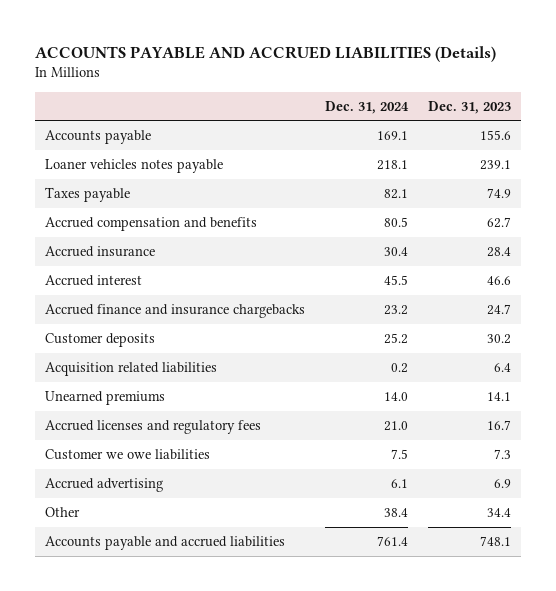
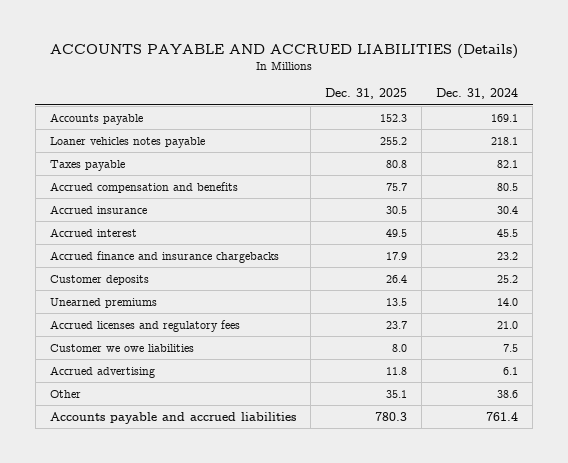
[428,100,512,114] Dec. 31, 2023 -> none
none -> [325,88,408,100] Dec. 31, 2025
[45,362,218,377] Acquisition related liabilities -> none
[384,508,409,518] 38.4 -> [497,389,519,398] 38.6

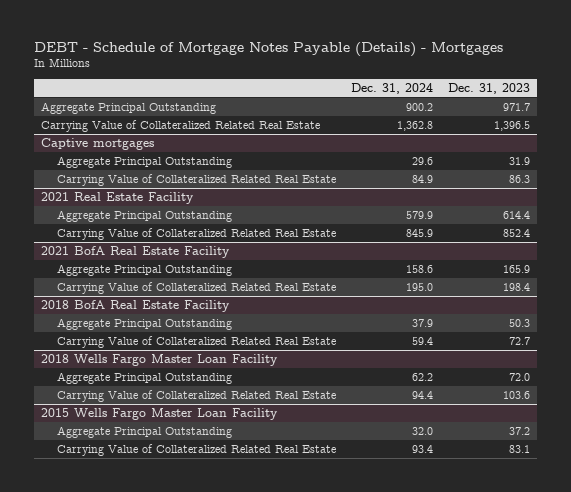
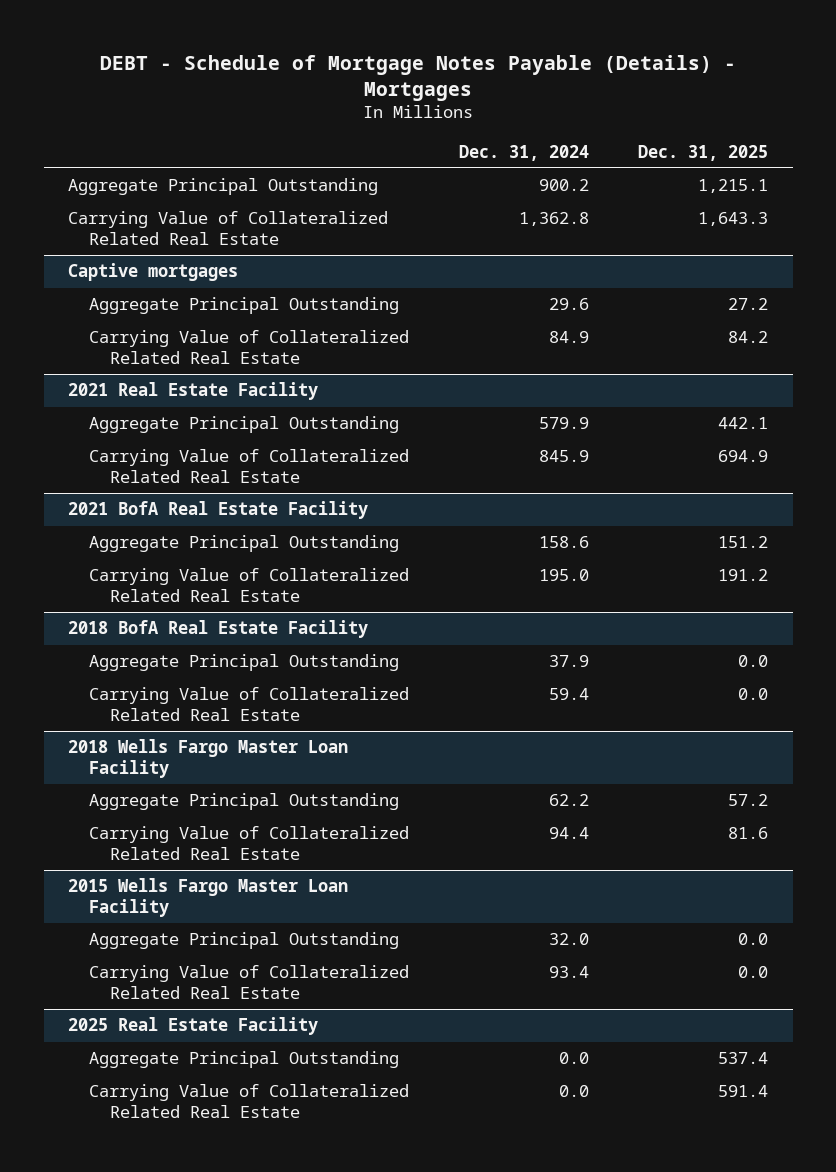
[447,82,530,94] Dec. 31, 2023 -> none
none -> [638,144,769,161] Dec. 31, 2025
none -> [68,1017,319,1036] 2025 Real Estate Facility
none -> [89,1051,400,1069] Aggregate Principal Outstanding
none -> [89,1084,410,1118] Carrying Value of Collateralized Related Real Estate

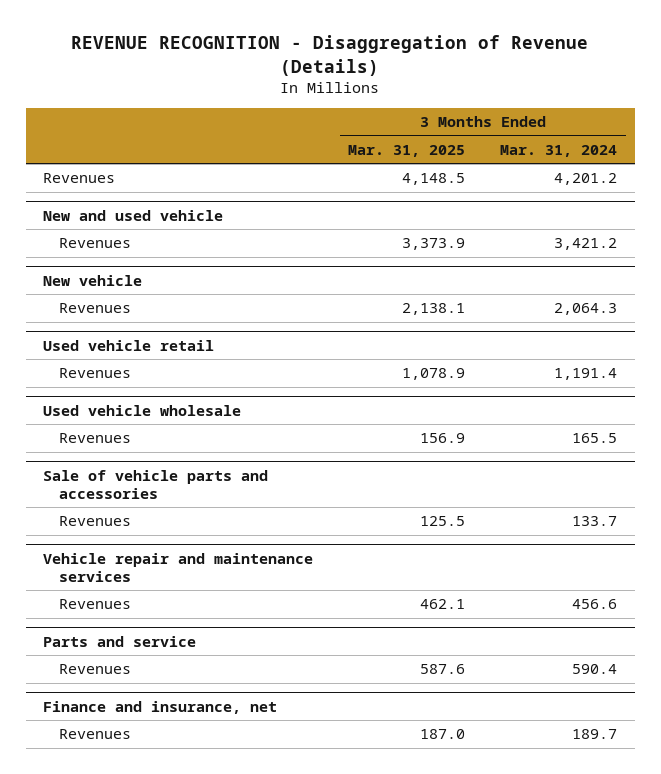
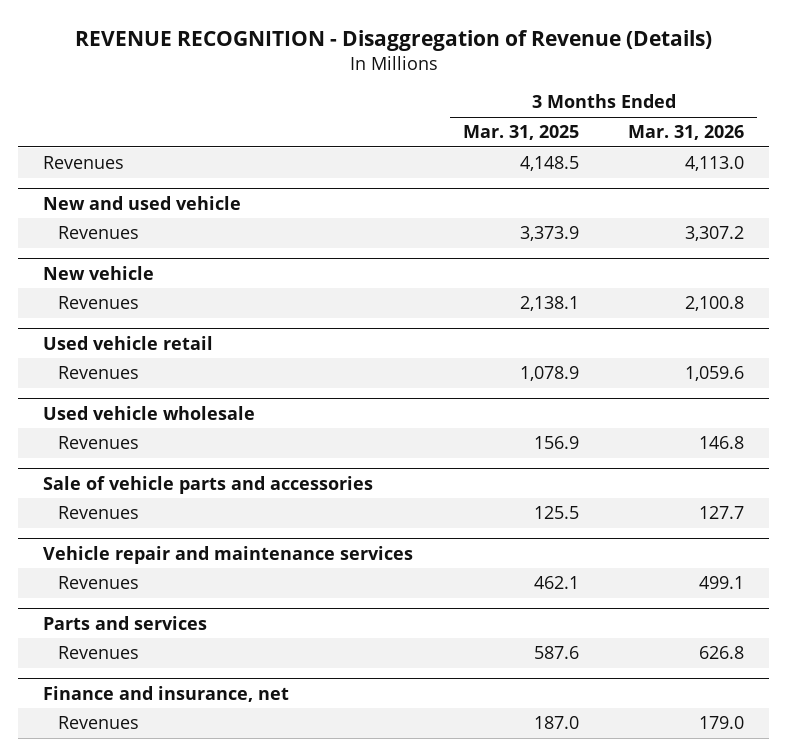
[500,145,618,158] Mar. 31, 2024 -> none
none -> [628,125,745,141] Mar. 31, 2026
[43,635,197,647] Parts and service -> [42,615,207,630] Parts and services

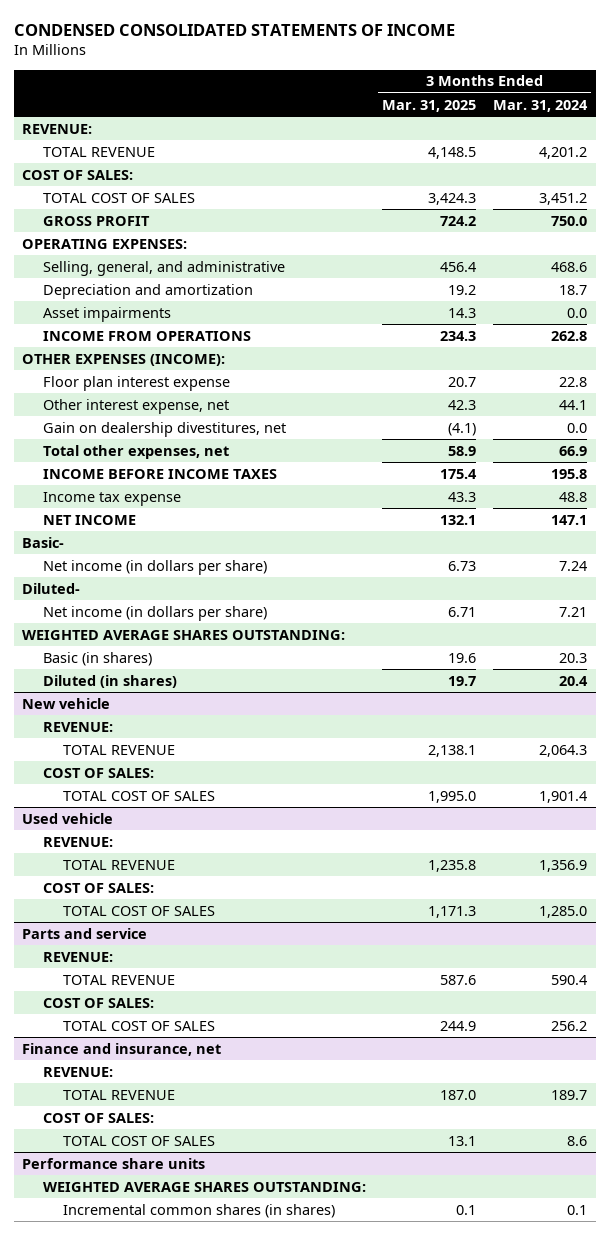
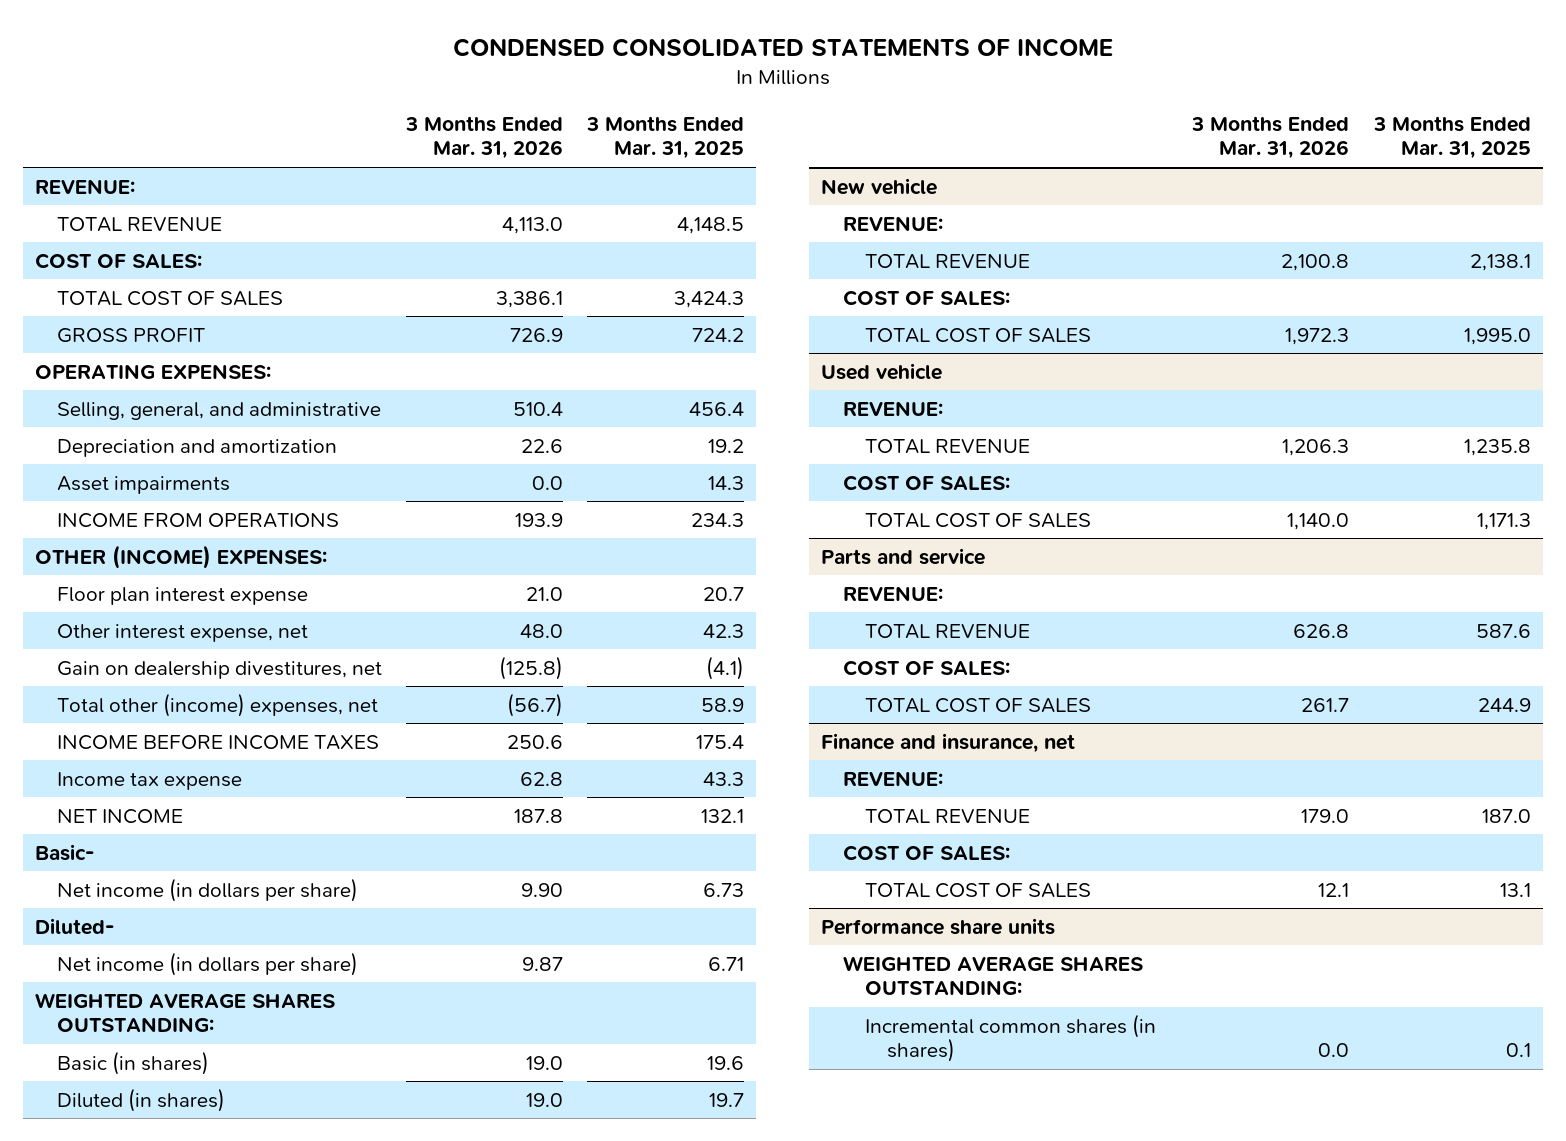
[493,99,589,112] Mar. 31, 2024 -> none
none -> [405,116,564,160] 3 Months Ended Mar. 31, 2026
[22,353,226,366] OTHER EXPENSES (INCOME): -> [35,544,328,569] OTHER (INCOME) EXPENSES:
[42,444,229,459] Total other expenses, net -> [56,692,378,717] Total other (income) expenses, net

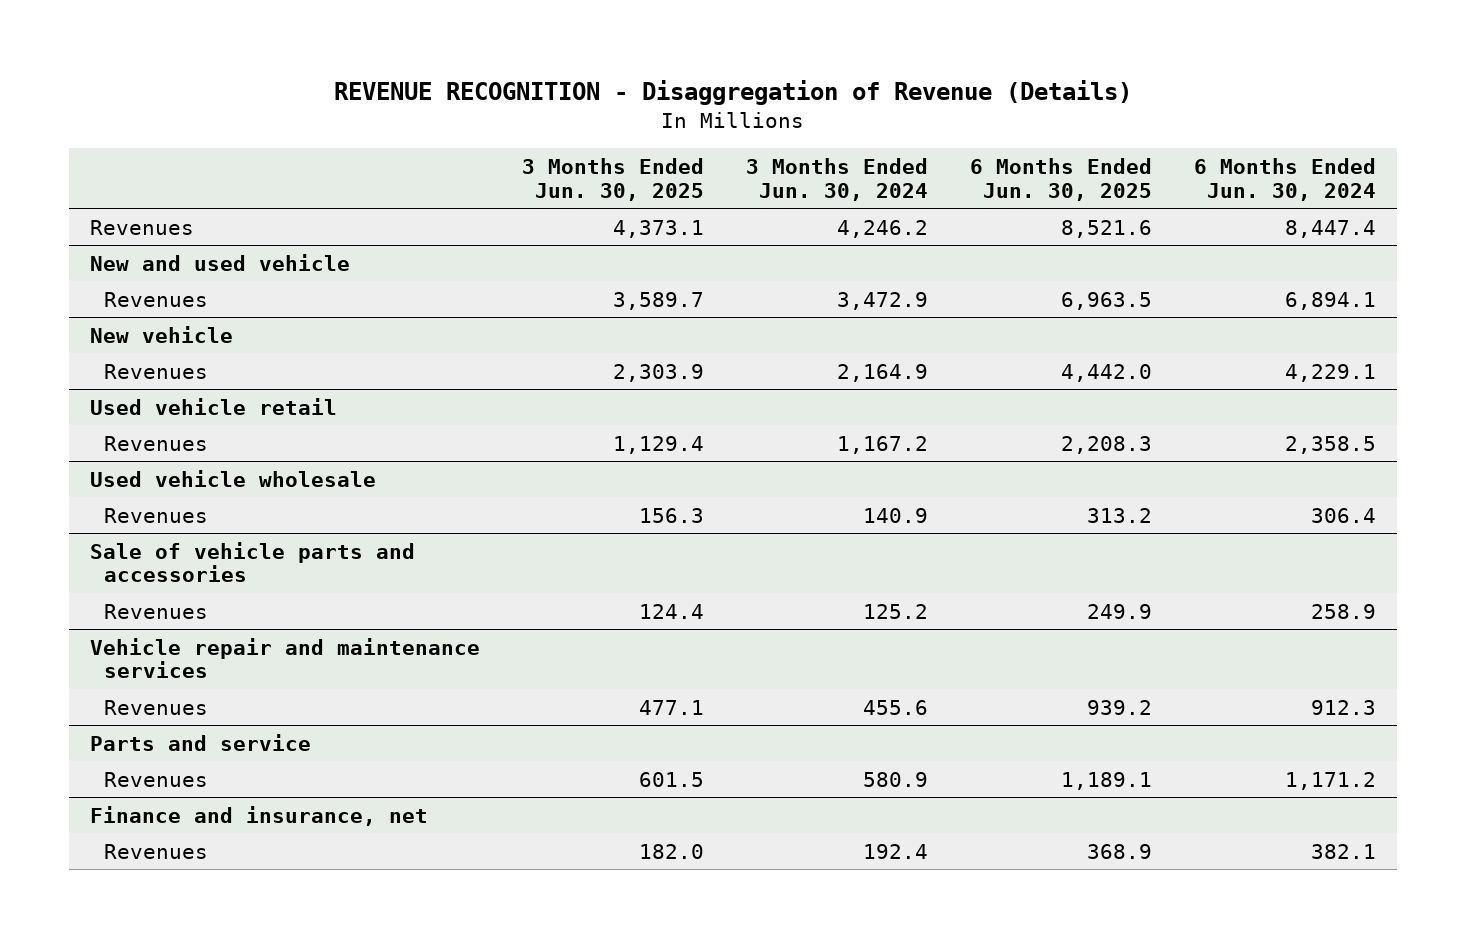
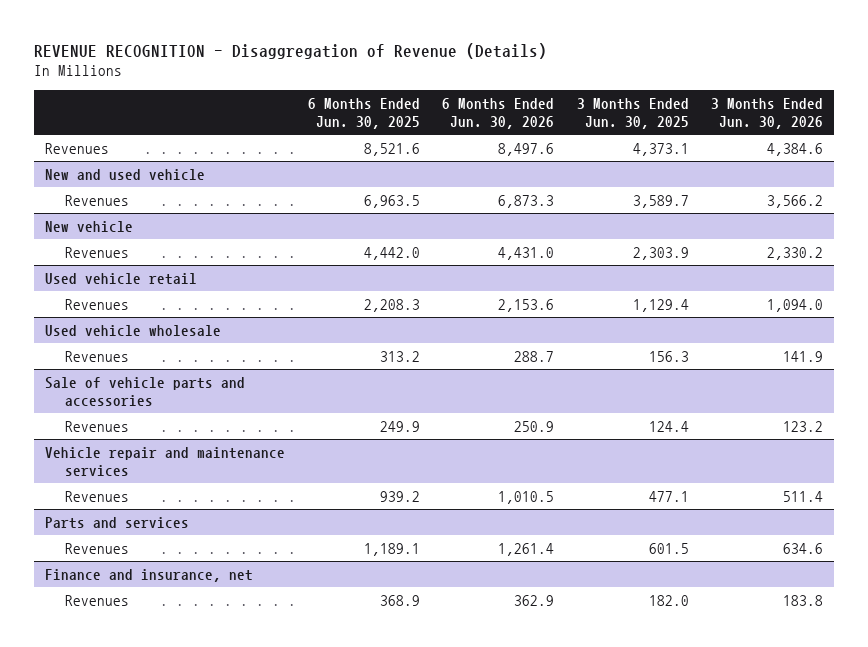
[745,157,928,201] 3 Months Ended Jun. 30, 2024 -> none
[1193,157,1376,201] 6 Months Ended Jun. 30, 2024 -> none
none -> [442,97,555,129] 6 Months Ended Jun. 30, 2026
none -> [711,97,824,129] 3 Months Ended Jun. 30, 2026
[89,733,311,751] Parts and service -> [45,516,190,529] Parts and services

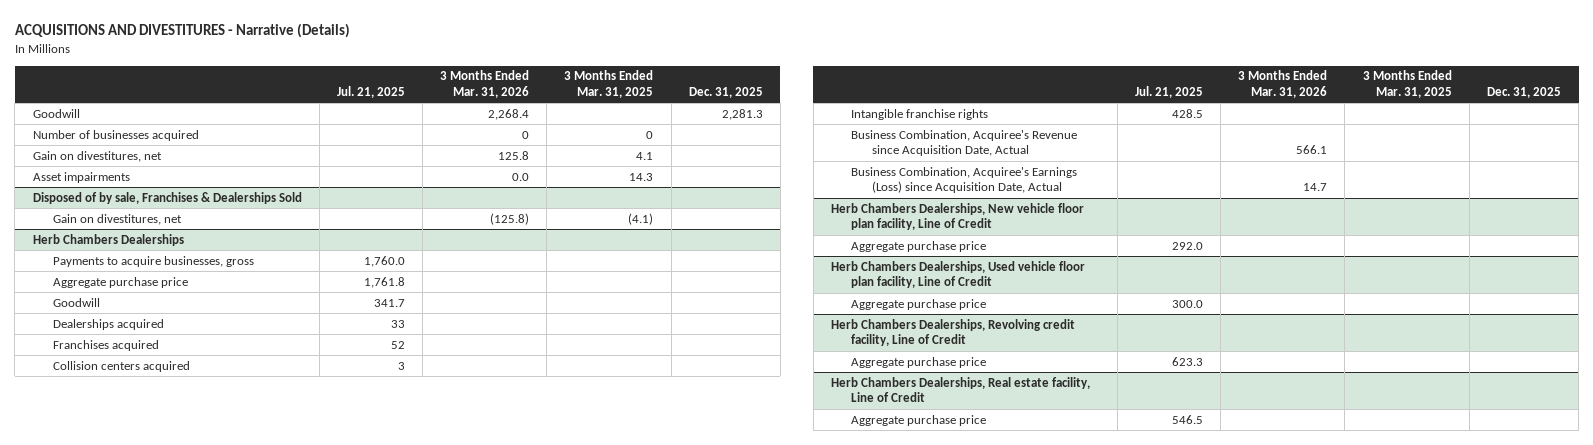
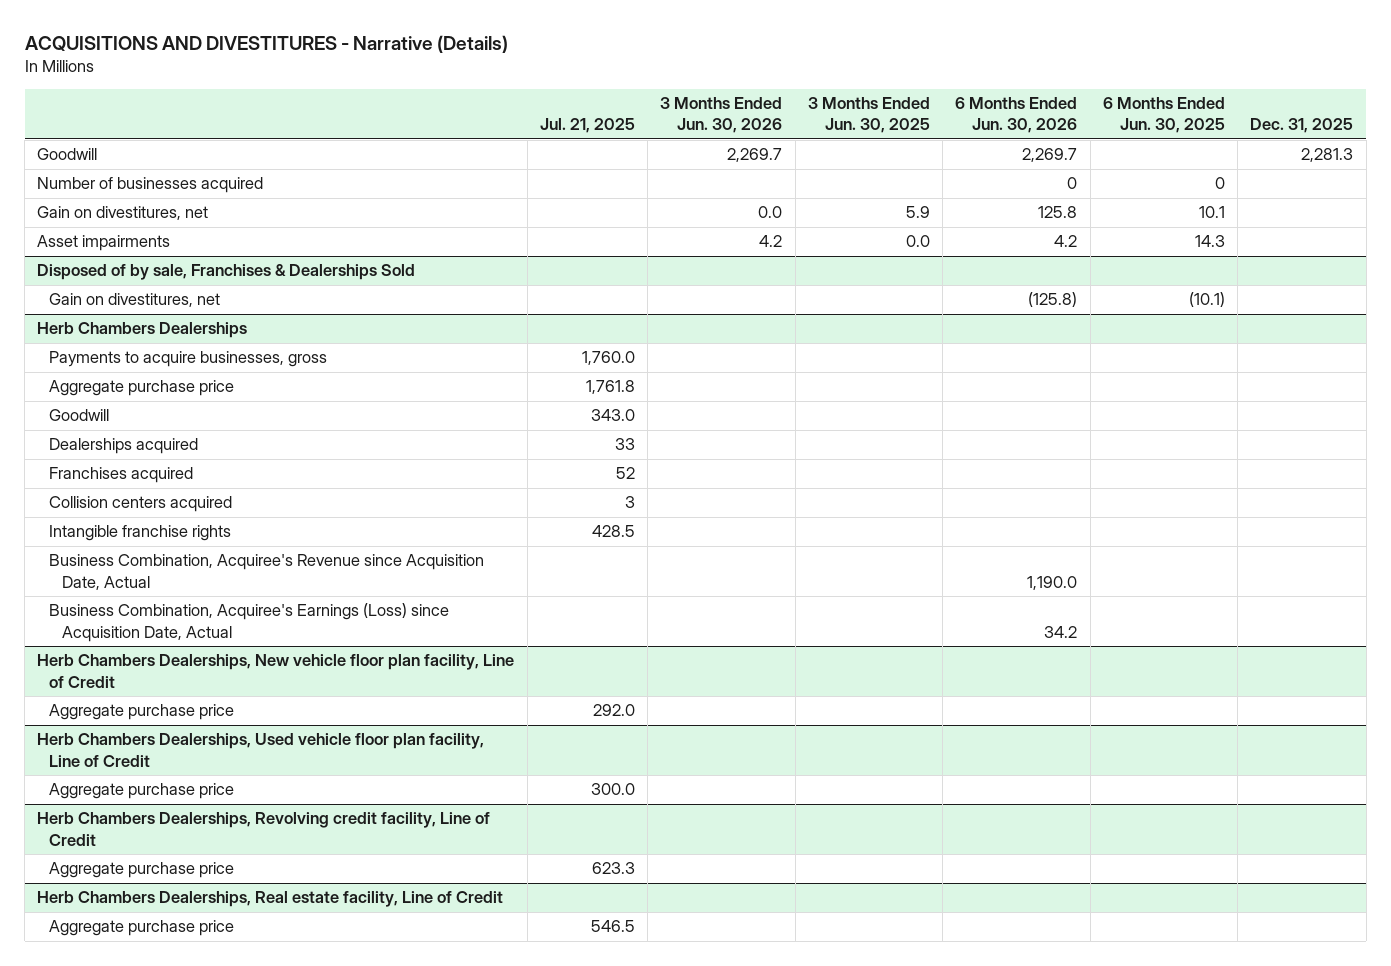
[440,70,530,99] 3 Months Ended Mar. 31, 2026 -> none
[564,70,654,99] 3 Months Ended Mar. 31, 2025 -> none
none -> [660,96,783,134] 3 Months Ended Jun. 30, 2026
none -> [807,96,930,134] 3 Months Ended Jun. 30, 2025
none -> [955,96,1078,134] 6 Months Ended Jun. 30, 2026
none -> [1102,96,1225,134] 6 Months Ended Jun. 30, 2025
[373,298,405,307] 341.7 -> [590,409,635,422] 343.0

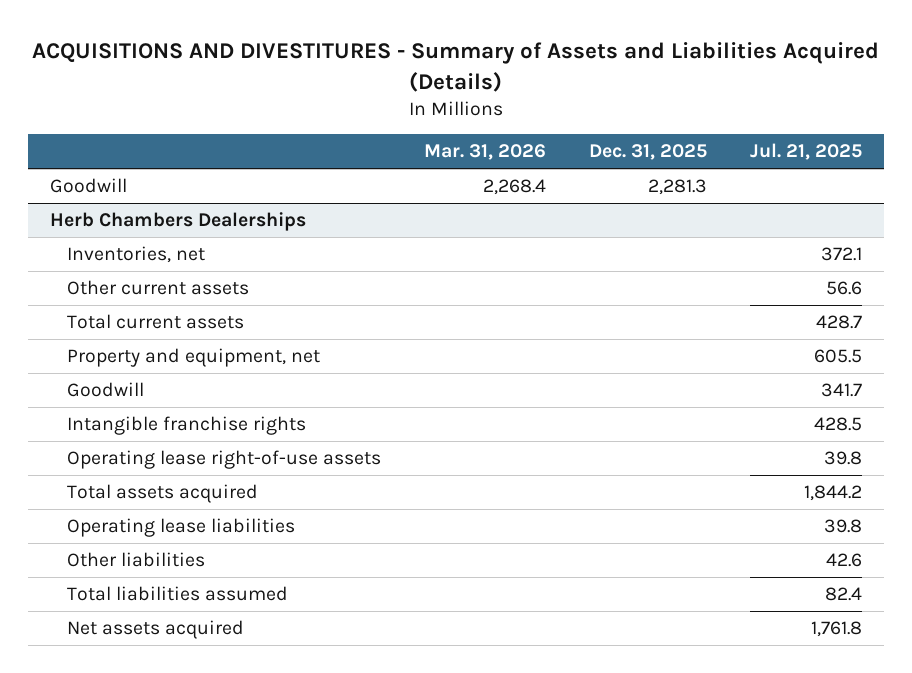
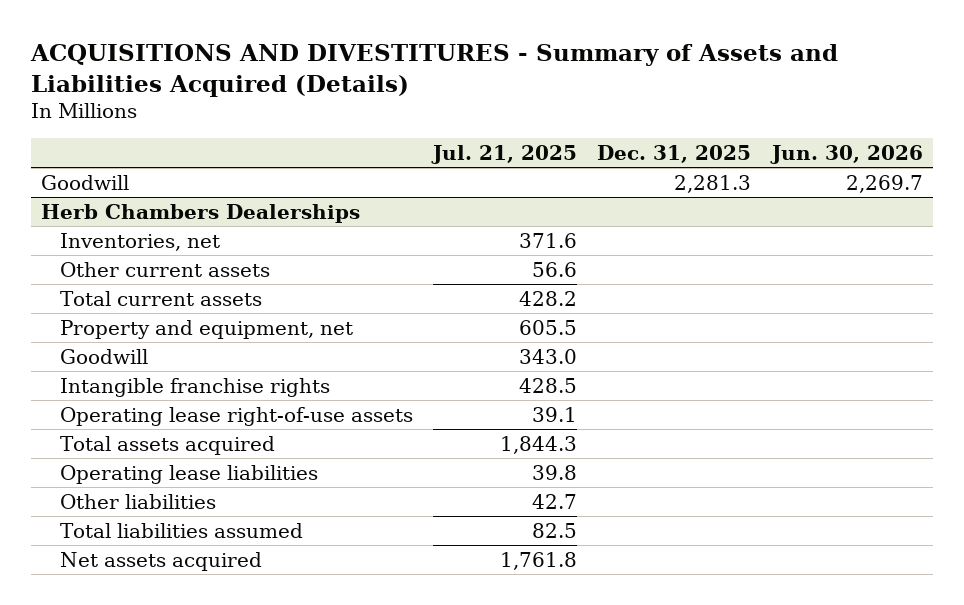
[424,144,547,161] Mar. 31, 2026 -> none
none -> [769,144,923,164] Jun. 30, 2026
[821,246,863,261] 372.1 -> [518,232,577,248] 371.6
[816,314,863,329] 428.7 -> [518,290,577,306] 428.2
[821,382,863,397] 341.7 -> [518,348,577,364] 343.0
[824,450,863,465] 39.8 -> [531,406,577,422] 39.1
[804,484,863,501] 1,844.2 -> [499,435,577,454] 1,844.3
[826,552,863,567] 42.6 -> [531,493,577,509] 42.7
[825,586,863,601] 82.4 -> [531,522,577,538] 82.5

